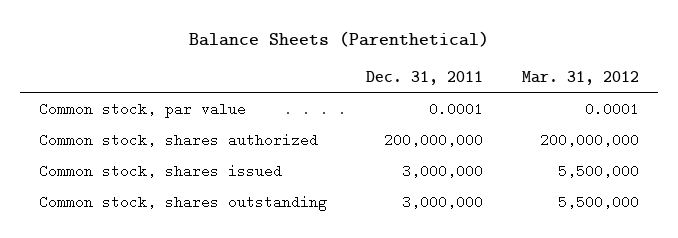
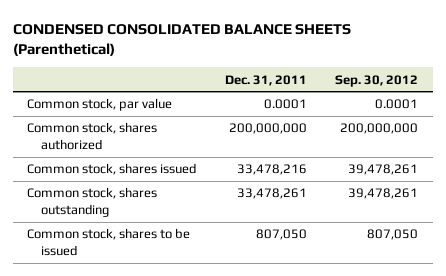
[189,31,490,48] Balance Sheets (Parenthetical) -> [13,23,352,57] CONDENSED CONSOLIDATED BALANCE SHEETS (Parenthetical)
[521,71,639,86] Mar. 31, 2012 -> none
none -> [335,74,419,87] Sep. 30, 2012
[402,164,484,179] 3,000,000 -> [236,164,307,176] 33,478,216
[402,195,484,210] 3,000,000 -> [236,188,307,200] 33,478,261
none -> [27,228,191,257] Common stock, shares to be issued

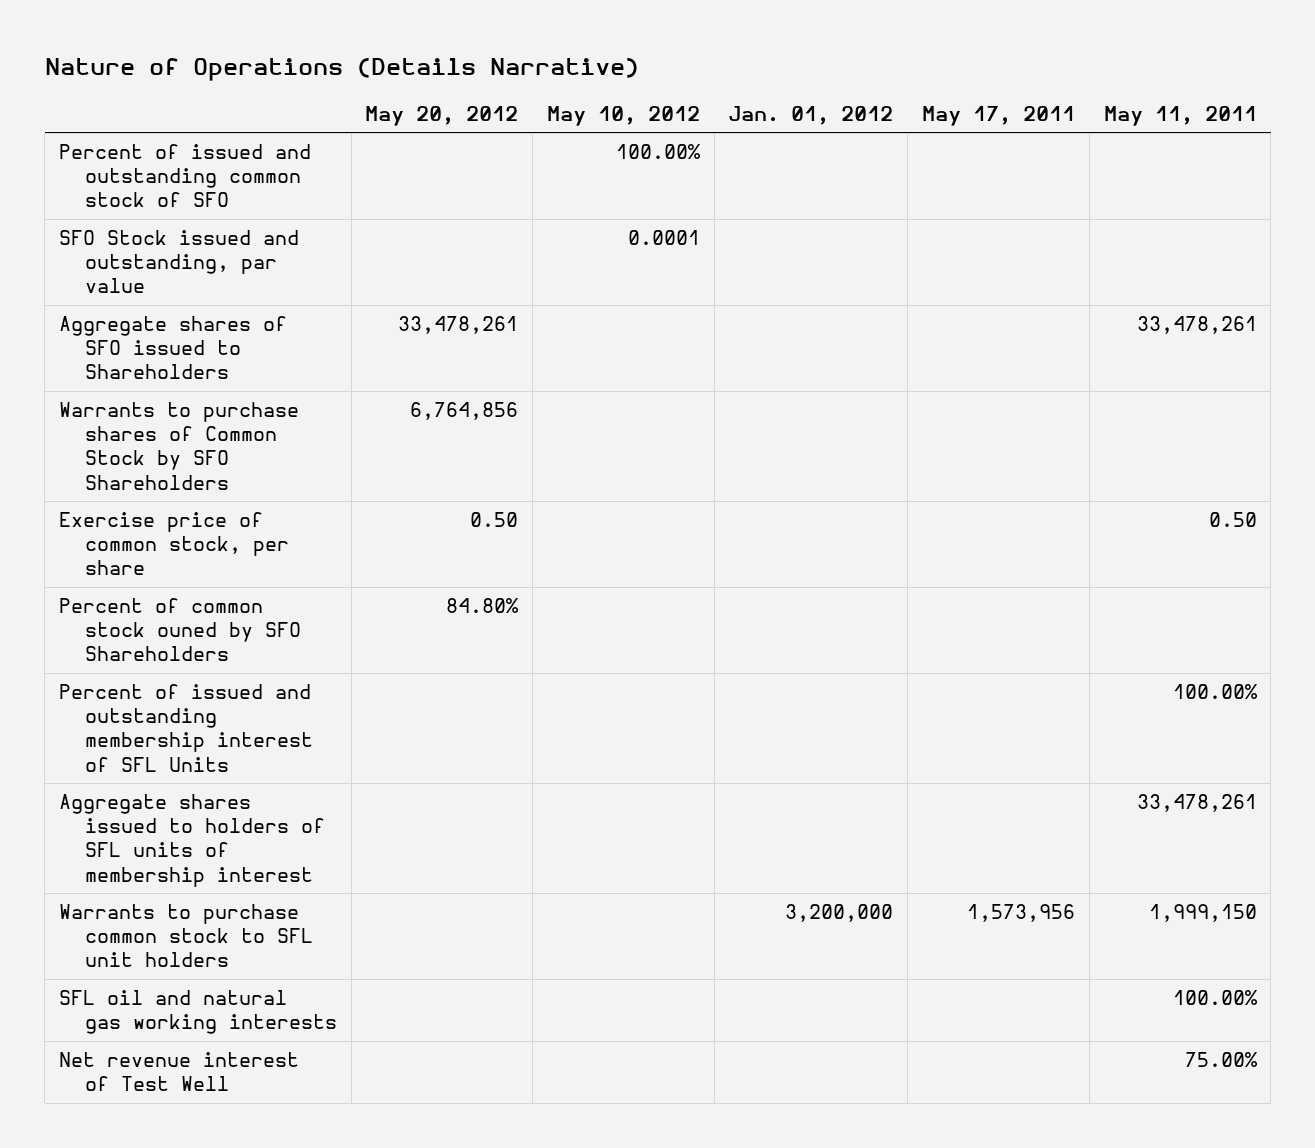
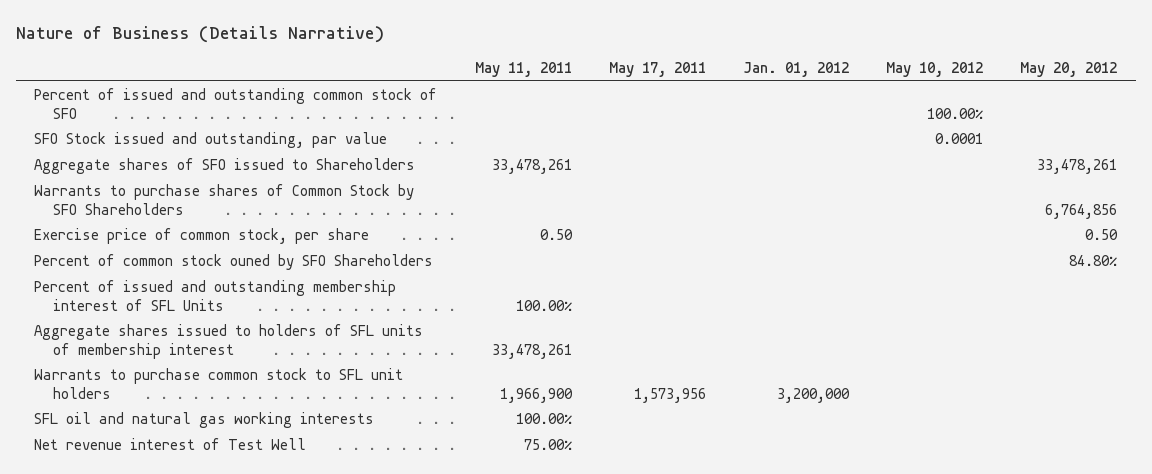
[44,57,639,81] Nature of Operations (Details Narrative) -> [15,26,384,44] Nature of Business (Details Narrative)
[1148,904,1257,923] 1,999,150 -> [499,387,573,403] 1,966,900

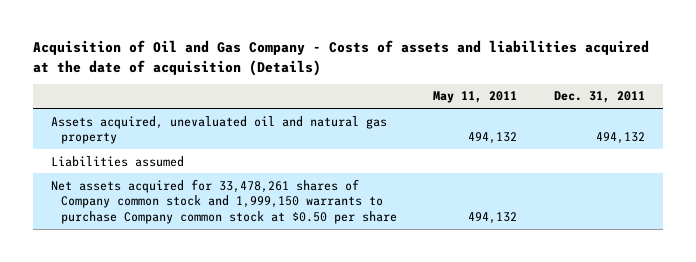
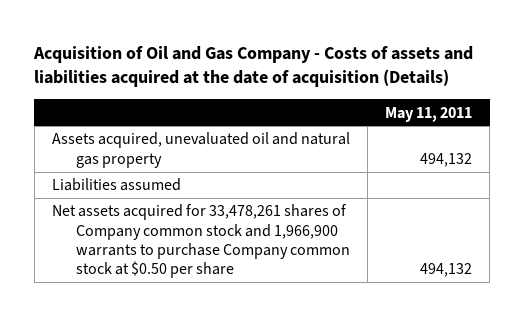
[553,91,645,104] Dec. 31, 2011 -> none
[51,178,397,225] Net assets acquired for 33,478,261 shares of Company common stock and 1,999,150 warrants to purchase Company common stock at $0.50 per share -> [51,204,350,279] Net assets acquired for 33,478,261 shares of Company common stock and 1,966,900 warrants to purchase Company common stock at $0.50 per share

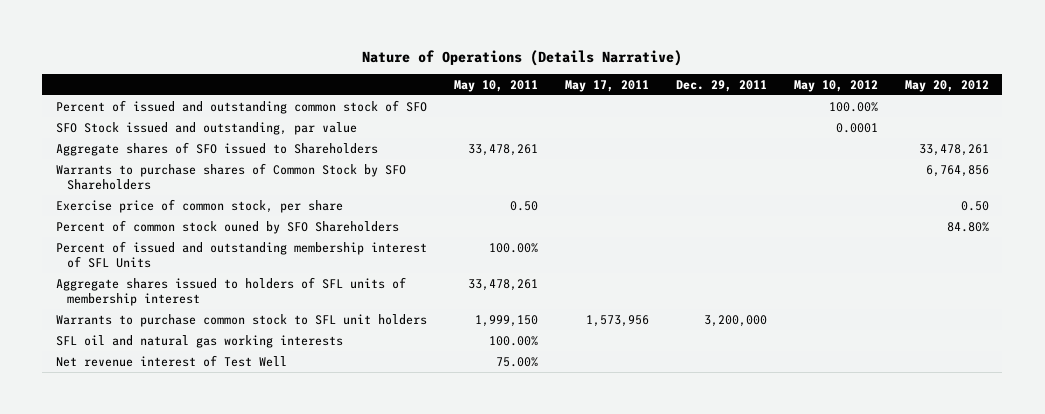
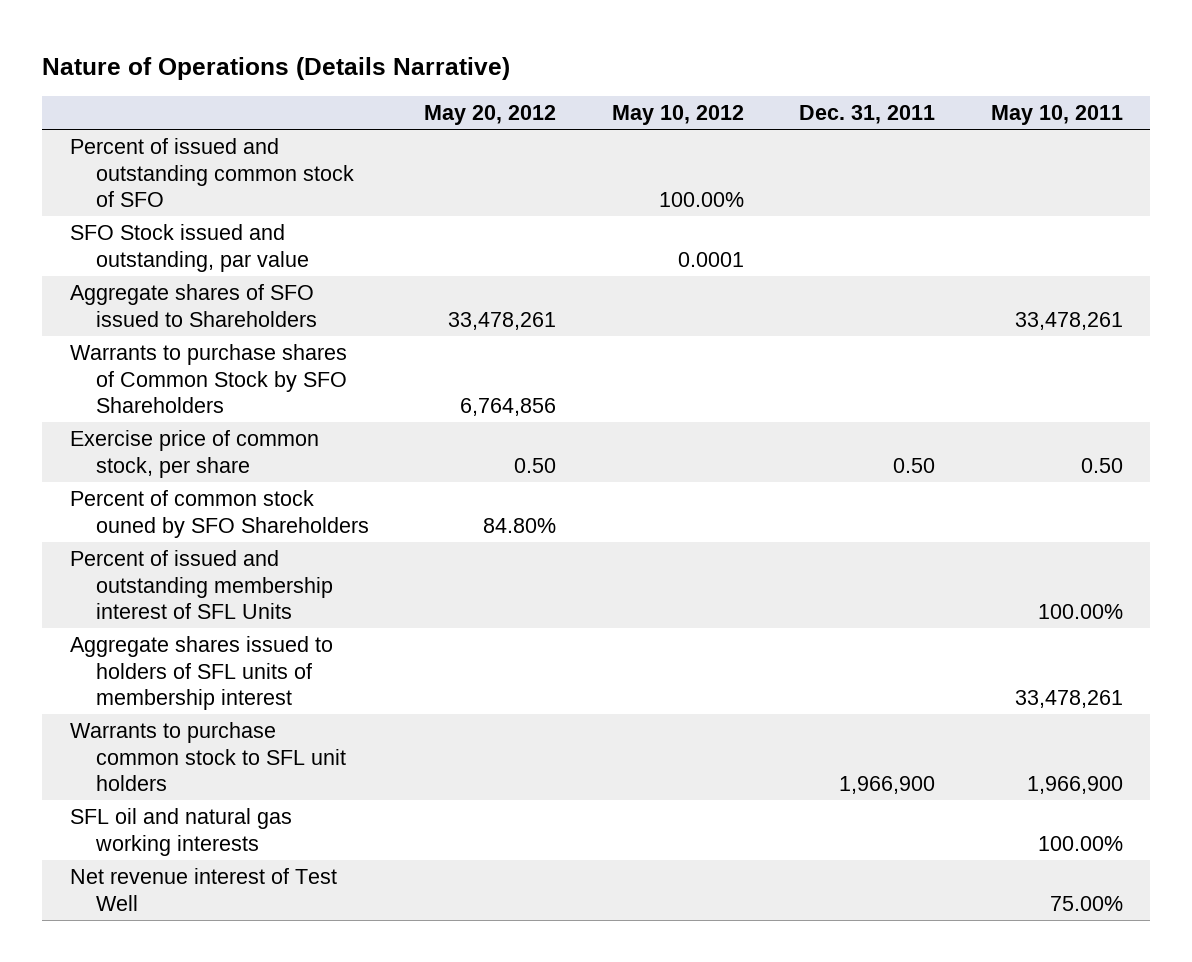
[564,79,649,92] May 17, 2011 -> none
[675,79,767,92] Dec. 29, 2011 -> none
none -> [799,105,936,125] Dec. 31, 2011
[474,314,538,327] 1,999,150 -> [1026,776,1123,795] 1,966,900

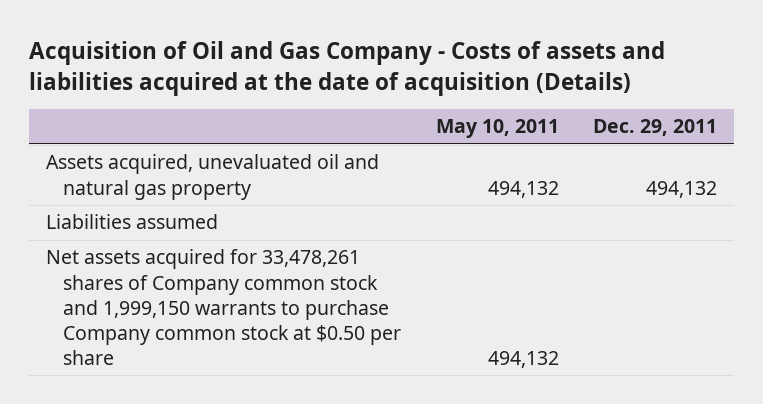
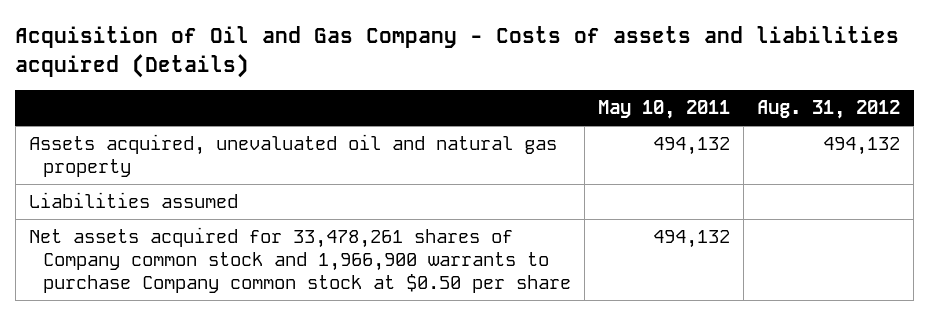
[29,41,666,96] Acquisition of Oil and Gas Company - Costs of assets and liabilities acquired at the date of acquisition (Details) -> [15,26,900,78] Acquisition of Oil and Gas Company - Costs of assets and liabilities acquired (Details)
[592,119,717,137] Dec. 29, 2011 -> none
none -> [756,99,900,119] Aug. 31, 2012
[46,249,402,365] Net assets acquired for 33,478,261 shares of Company common stock and 1,999,150 warrants to purchase Company common stock at $0.50 per share -> [28,226,571,293] Net assets acquired for 33,478,261 shares of Company common stock and 1,966,900 warrants to purchase Company common stock at $0.50 per share

